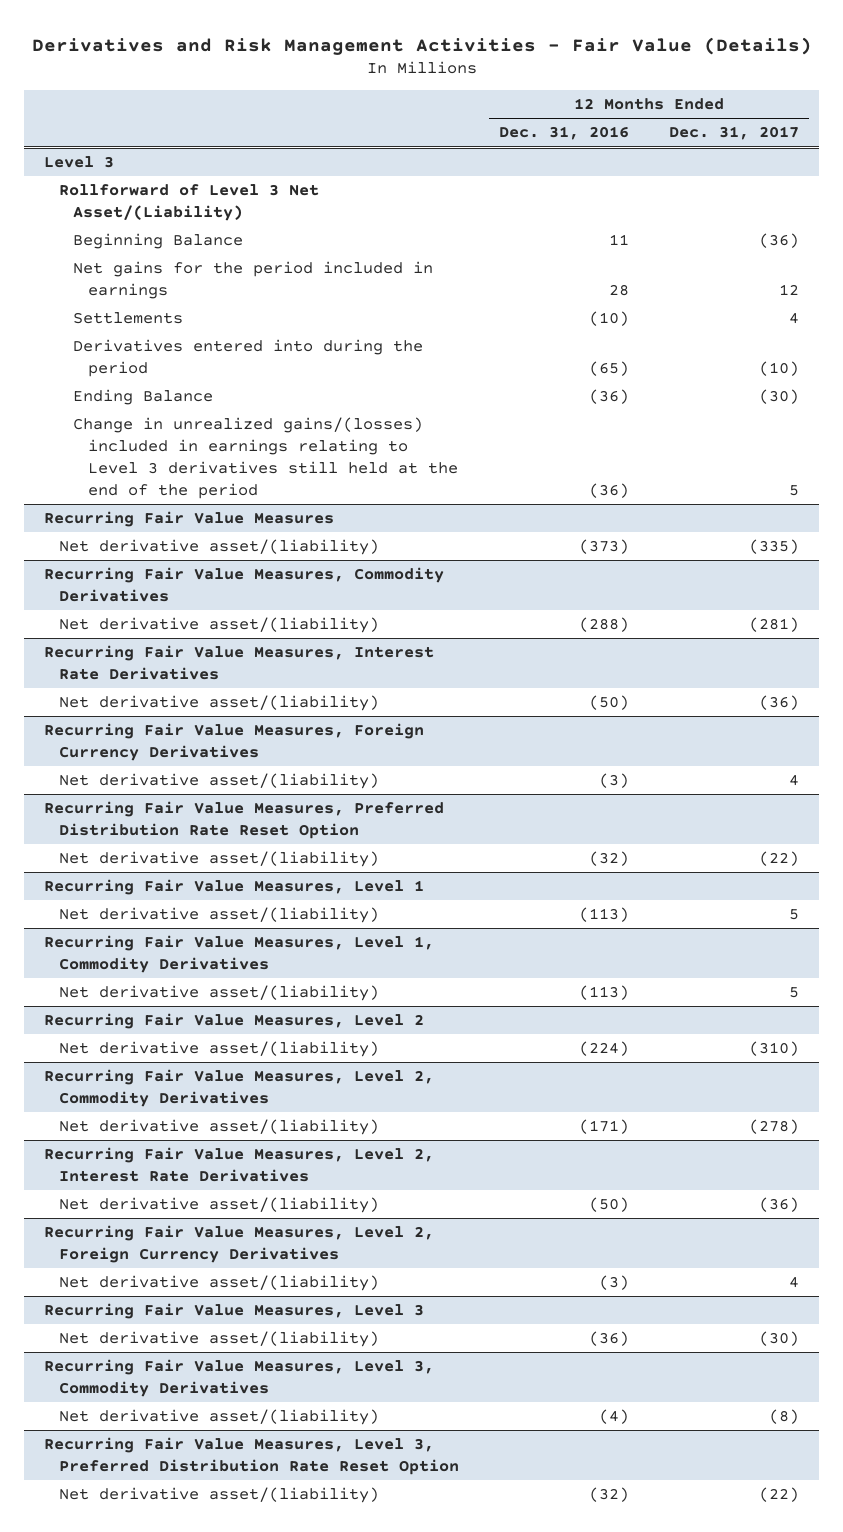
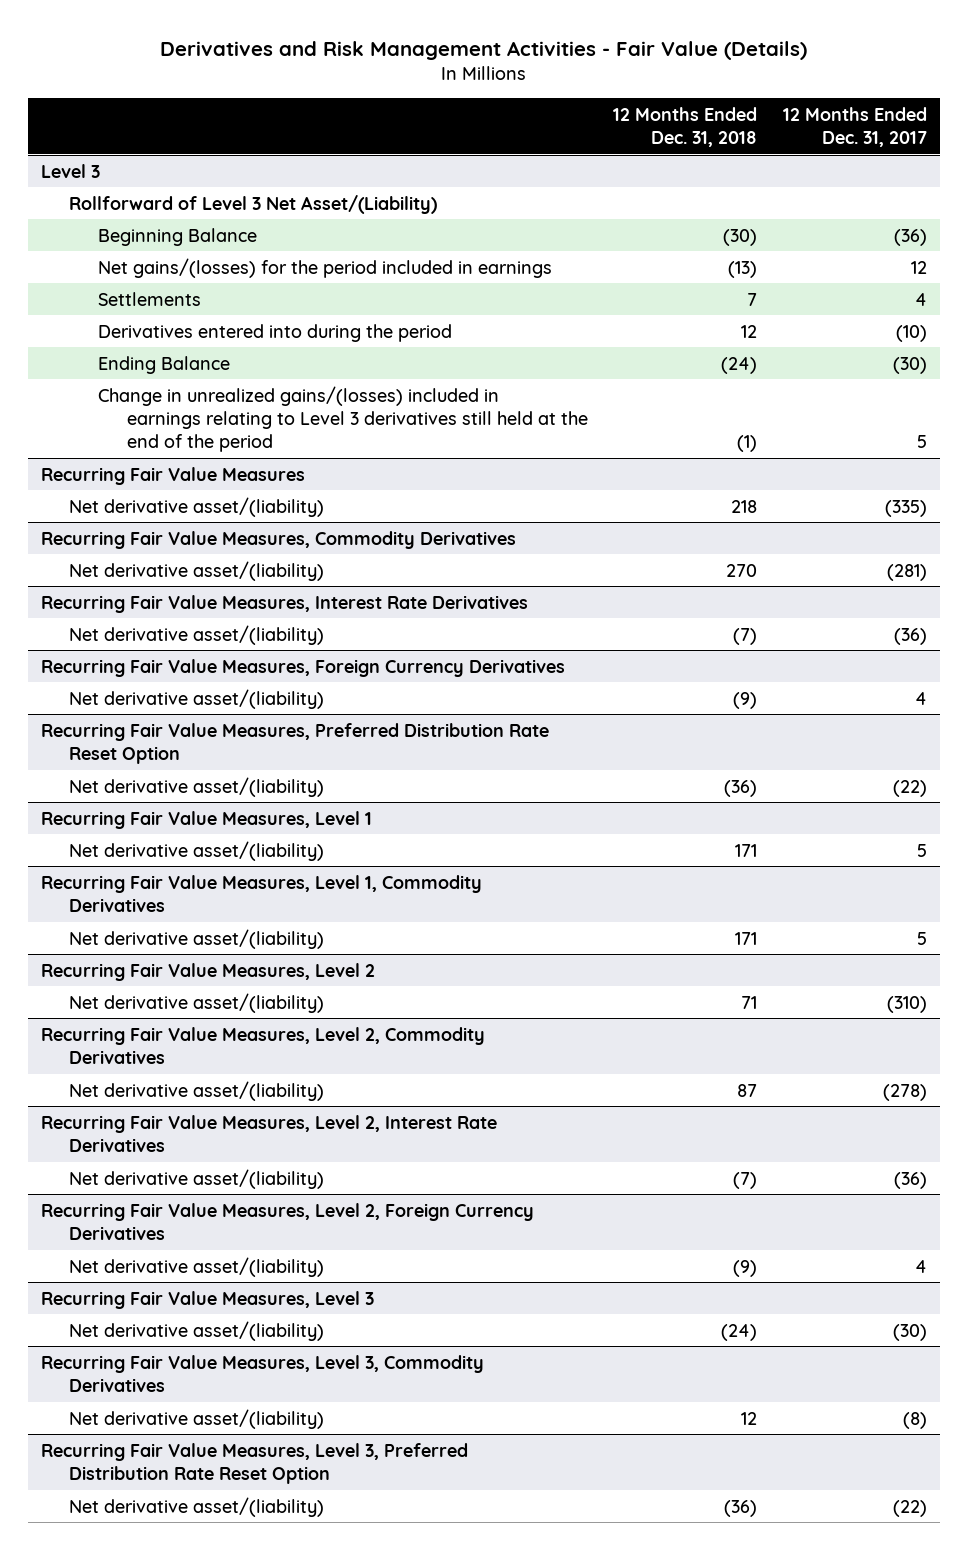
[498,126,629,141] Dec. 31, 2016 -> none
none -> [613,106,758,148] 12 Months Ended Dec. 31, 2018
[73,261,434,299] Net gains for the period included in earnings -> [98,257,553,278] Net gains/(losses) for the period included in earnings

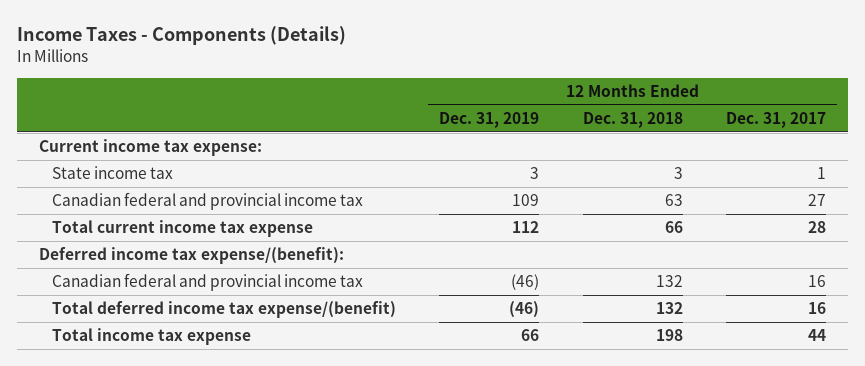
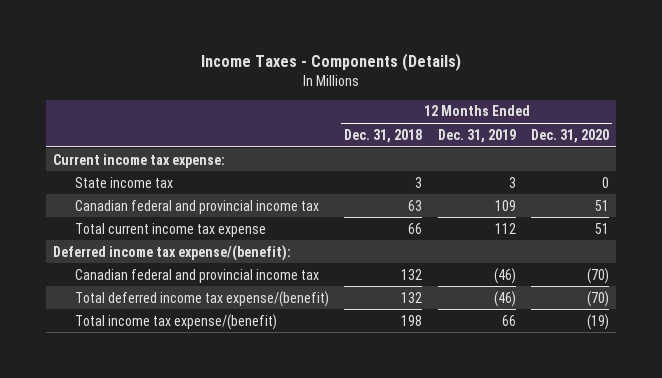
[726,112,827,129] Dec. 31, 2017 -> none
none -> [530,128,609,143] Dec. 31, 2020
[51,328,251,346] Total income tax expense -> [75,313,278,330] Total income tax expense/(benefit)

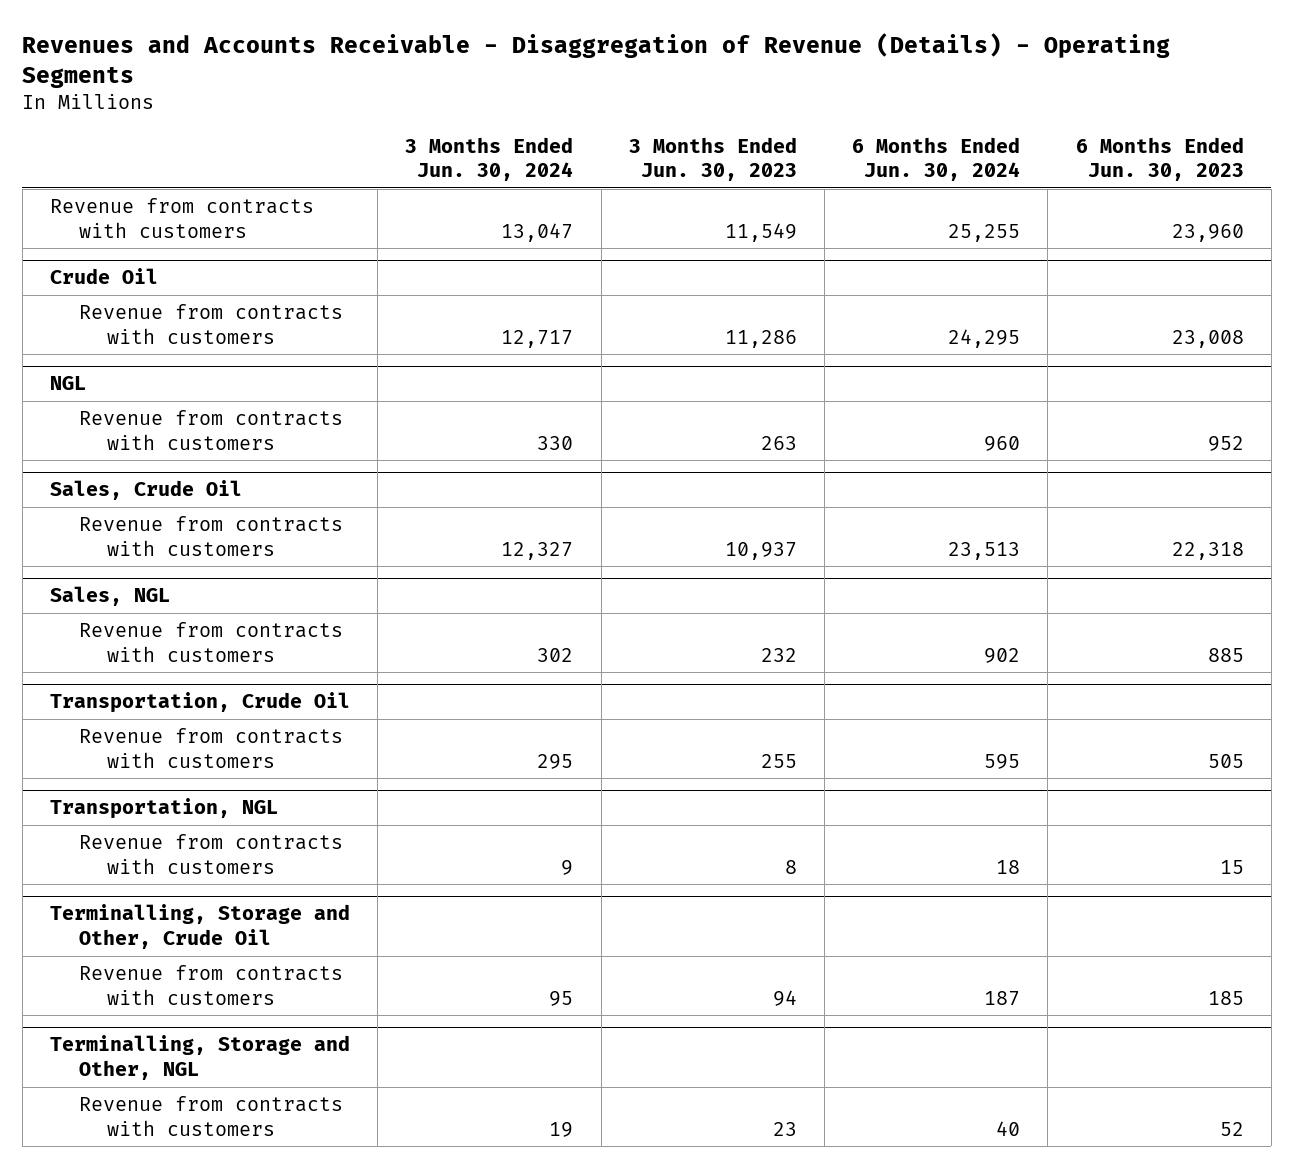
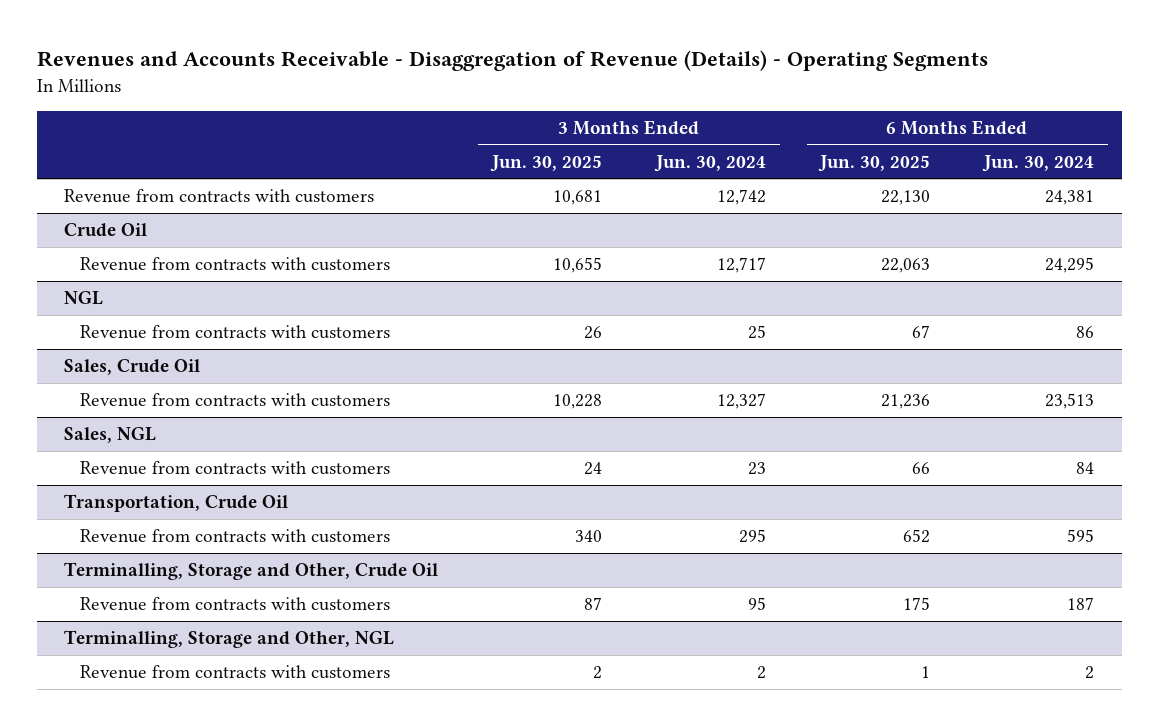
[628,136,797,182] 3 Months Ended Jun. 30, 2023 -> none
[1075,136,1244,182] 6 Months Ended Jun. 30, 2023 -> none
none -> [489,154,602,172] Jun. 30, 2025
none -> [818,154,931,172] Jun. 30, 2025
[501,222,574,242] 13,047 -> [717,188,767,205] 12,742
[948,223,1021,242] 25,255 -> [1045,189,1095,205] 24,381
[537,435,574,450] 330 -> [748,324,767,339] 25
[984,435,1021,451] 960 -> [1076,325,1095,338] 86
[537,647,574,662] 302 -> [748,461,767,475] 23
[984,647,1021,663] 902 -> [1076,461,1095,474] 84
[50,798,279,820] Transportation, NGL -> none
[78,834,343,874] Revenue from contracts with customers -> none
[549,1121,574,1137] 19 -> [757,665,767,679] 2
[996,1120,1021,1136] 40 -> [1085,665,1095,679] 2

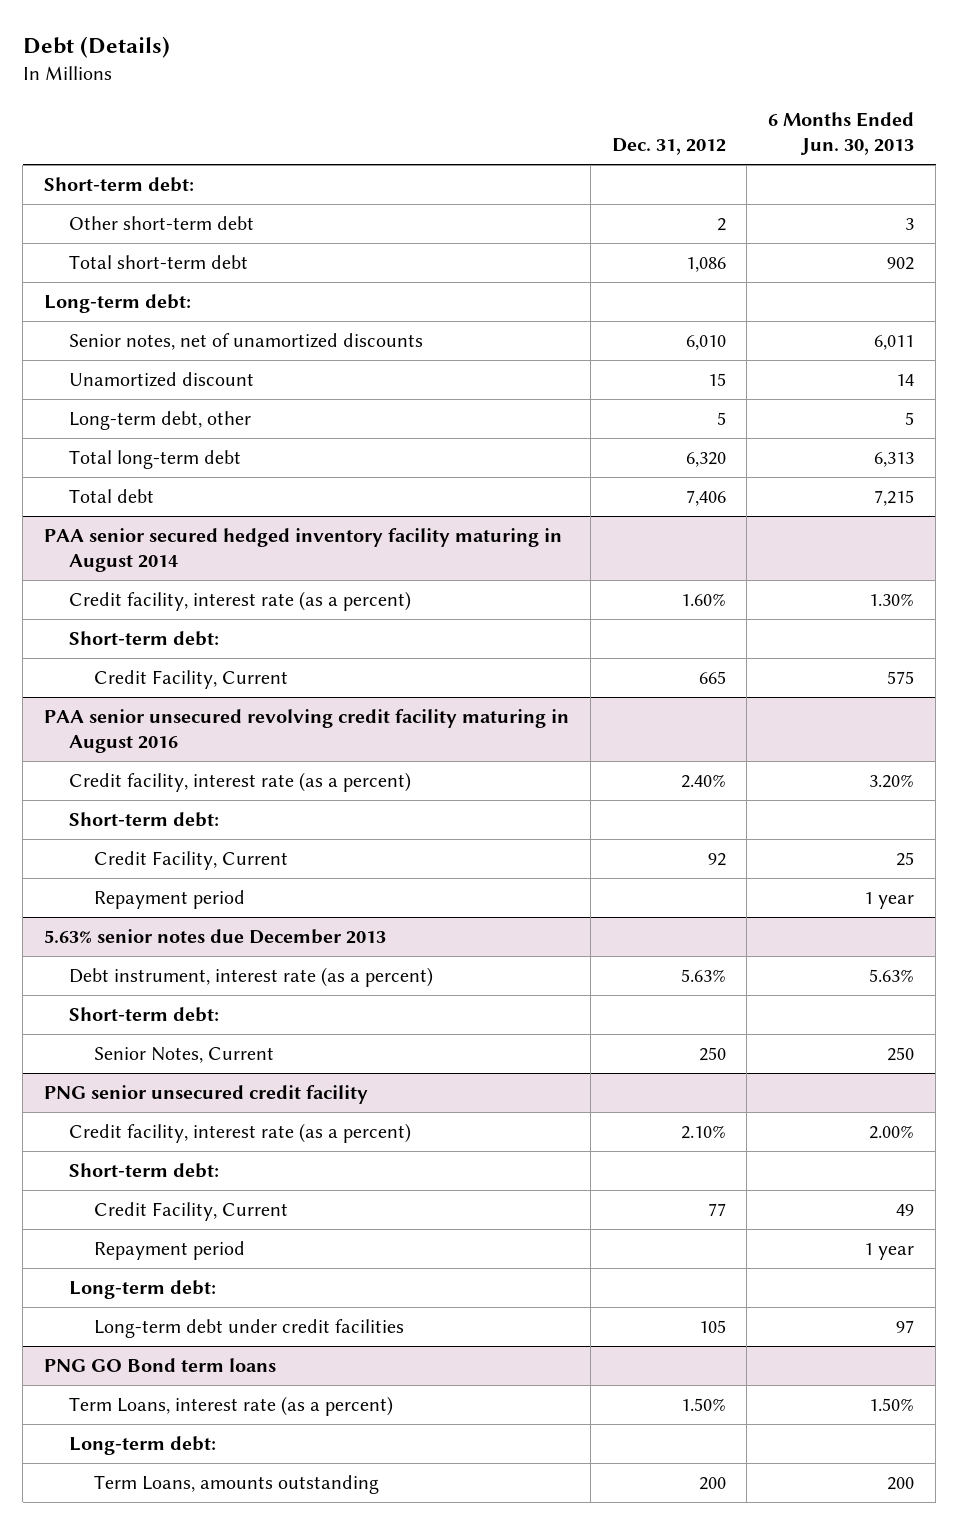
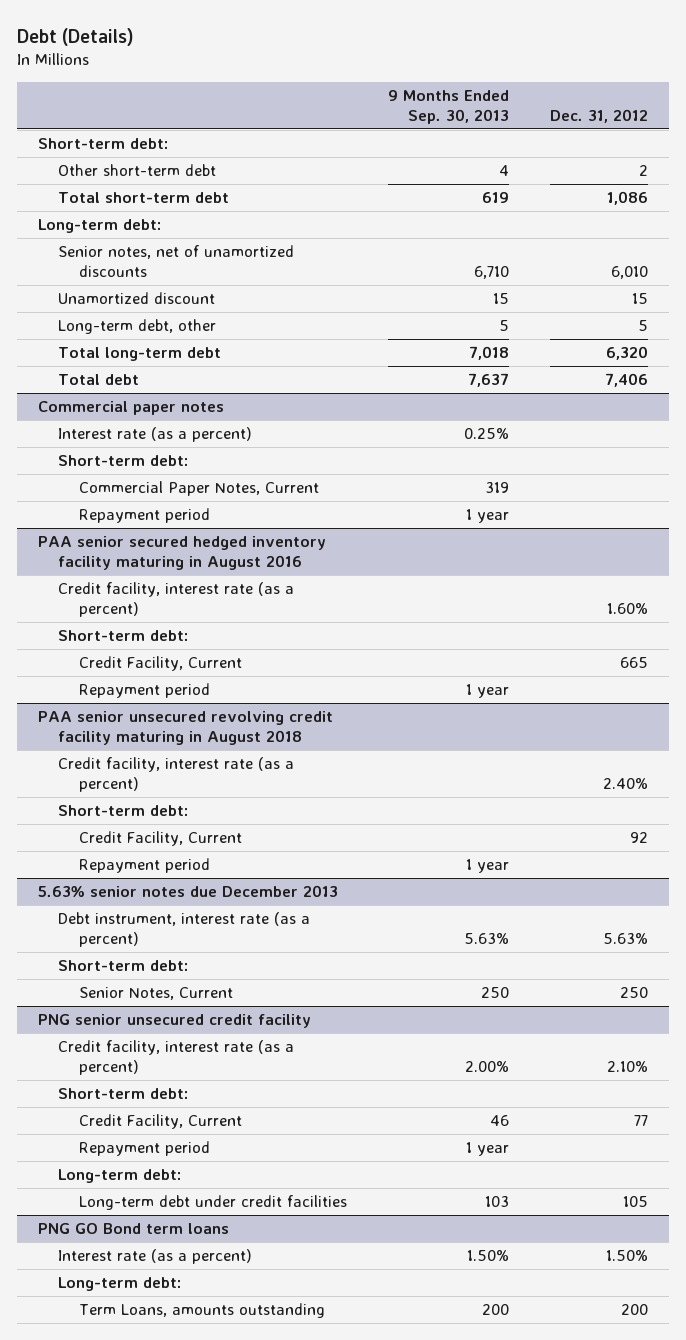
[768,111,915,155] 6 Months Ended Jun. 30, 2013 -> none
none -> [388,89,510,124] 9 Months Ended Sep. 30, 2013
none -> [37,401,224,416] Commercial paper notes
none -> [58,427,253,443] Interest rate (as a percent)
none -> [58,455,189,467] Short-term debt:
none -> [79,481,320,497] Commercial Paper Notes, Current
none -> [79,508,211,524] Repayment period
[44,527,563,572] PAA senior secured hedged inventory facility maturing in August 2014 -> [37,536,326,570] PAA senior secured hedged inventory facility maturing in August 2016
none -> [79,683,211,699] Repayment period
[44,708,570,753] PAA senior unsecured revolving credit facility maturing in August 2016 -> [37,711,333,745] PAA senior unsecured revolving credit facility maturing in August 2018
[68,1395,393,1416] Term Loans, interest rate (as a percent) -> [58,1249,253,1265] Interest rate (as a percent)

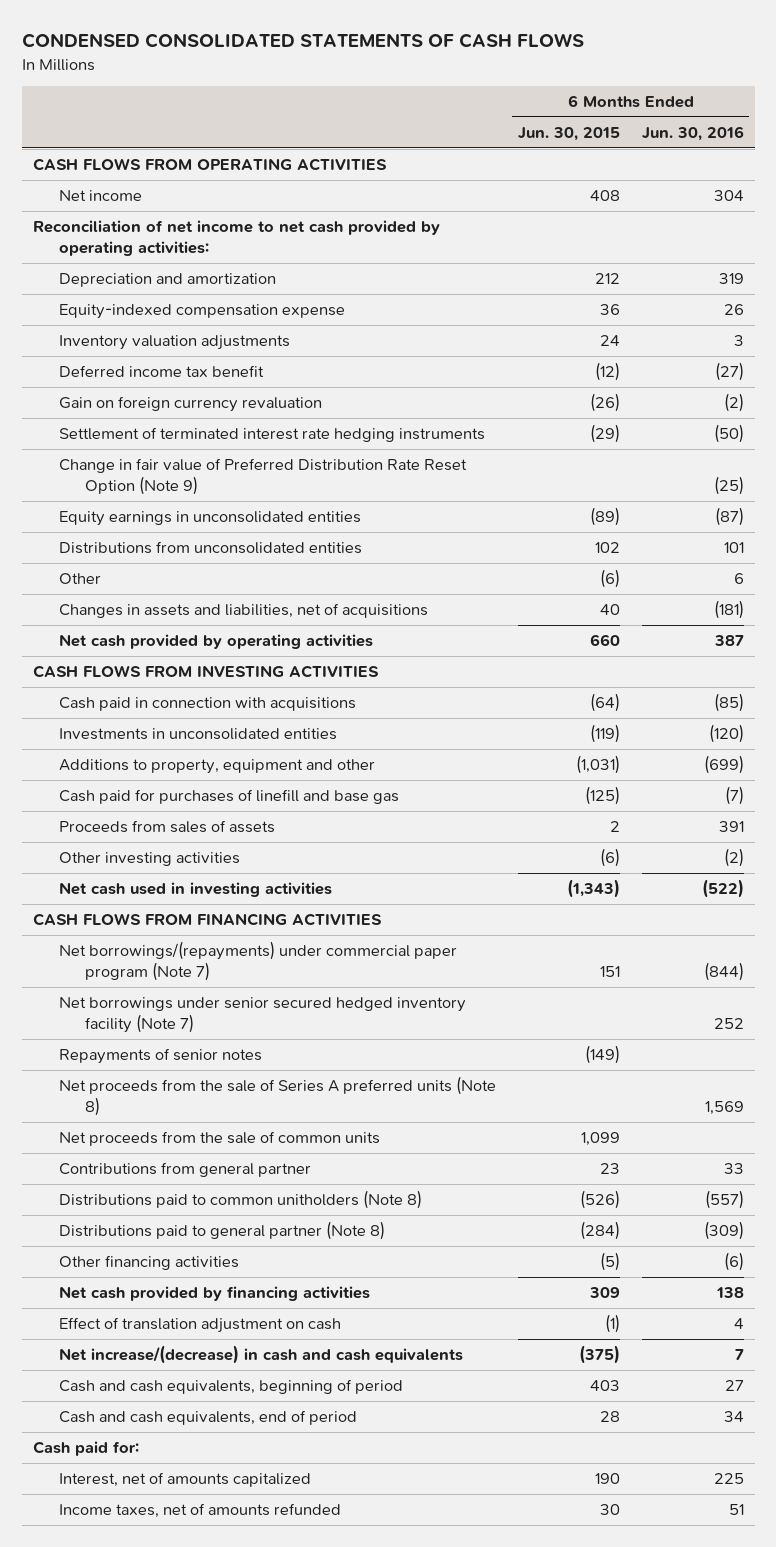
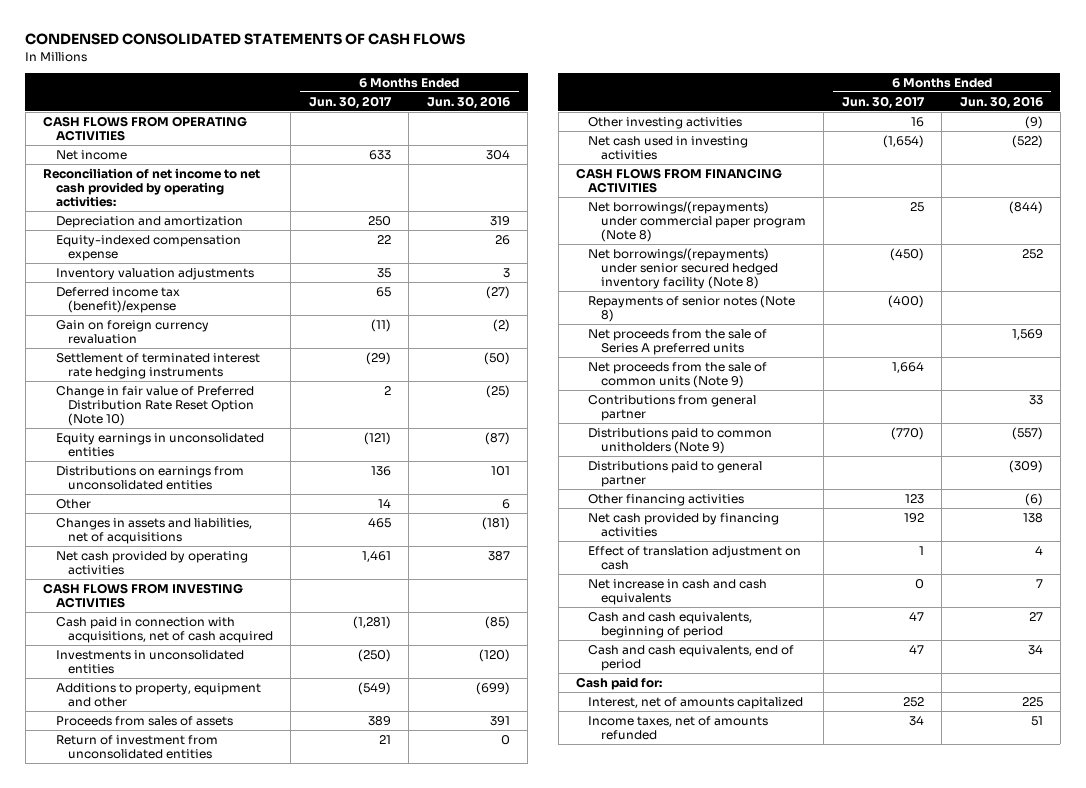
[517,126,620,141] Jun. 30, 2015 -> none
none -> [308,95,392,109] Jun. 30, 2017
[58,364,264,377] Deferred income tax benefit -> [55,286,180,314] Deferred income tax (benefit)/expense
[58,457,467,496] Change in fair value of Preferred Distribution Rate Reset Option (Note 9) -> [55,385,255,427] Change in fair value of Preferred Distribution Rate Reset Option (Note 10)
[58,540,362,554] Distributions from unconsolidated entities -> [55,465,244,491] Distributions on earnings from unconsolidated entities
[58,696,356,711] Cash paid in connection with acquisitions -> [55,616,274,644] Cash paid in connection with acquisitions, net of cash acquired
[58,788,399,804] Cash paid for purchases of linefill and base gas -> none
none -> [55,734,218,760] Return of investment from unconsolidated entities
[723,847,744,867] (2) -> [1024,115,1043,129] (9)
[58,940,457,982] Net borrowings/(repayments) under commercial paper program (Note 7) -> [588,200,806,243] Net borrowings/(repayments) under commercial paper program (Note 8)
[58,996,466,1034] Net borrowings under senior secured hedged inventory facility (Note 7) -> [588,247,778,290] Net borrowings/(repayments) under senior secured hedged inventory facility (Note 8)
[58,1047,262,1064] Repayments of senior notes -> [588,294,796,323] Repayments of senior notes (Note 8)
[58,1075,496,1117] Net proceeds from the sale of Series A preferred units (Note 8) -> [588,328,768,356] Net proceeds from the sale of Series A preferred units
[58,1130,380,1146] Net proceeds from the sale of common units -> [588,361,768,389] Net proceeds from the sale of common units (Note 9)
[58,1189,422,1209] Distributions paid to common unitholders (Note 8) -> [588,427,773,455] Distributions paid to common unitholders (Note 9)
[58,1220,385,1240] Distributions paid to general partner (Note 8) -> [588,460,763,488] Distributions paid to general partner
[58,1344,463,1364] Net increase/(decrease) in cash and cash equivalents -> [588,578,768,606] Net increase in cash and cash equivalents

